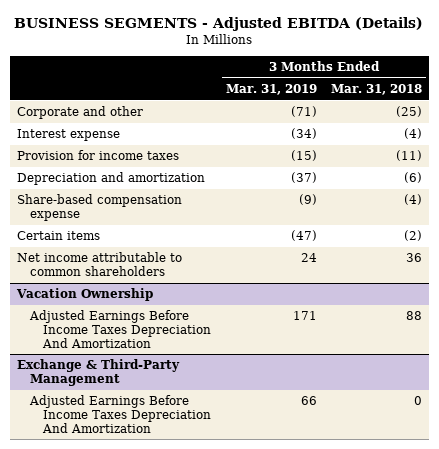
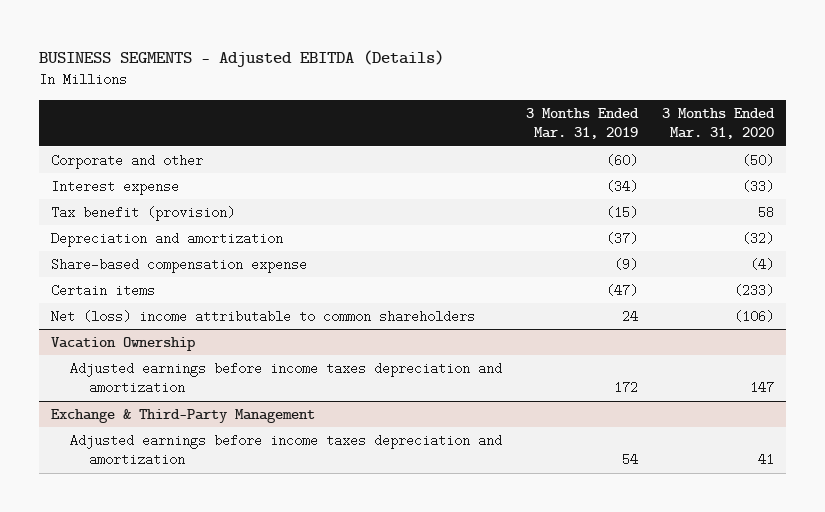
[330,84,422,96] Mar. 31, 2018 -> none
none -> [662,107,776,140] 3 Months Ended Mar. 31, 2020
[290,106,317,118] (71) -> [606,153,639,167] (60)
[16,150,179,161] Provision for income taxes -> [50,205,235,221] Tax benefit (provision)
[16,252,182,276] Net income attributable to common shareholders -> [50,309,475,323] Net (loss) income attributable to common shareholders
[29,310,212,348] Adjusted Earnings Before Income Taxes Depreciation And Amortization -> [69,361,502,395] Adjusted earnings before income taxes depreciation and amortization
[292,311,317,321] 171 -> [614,381,639,395] 172
[29,395,212,433] Adjusted Earnings Before Income Taxes Depreciation And Amortization -> [69,433,502,467] Adjusted earnings before income taxes depreciation and amortization
[300,396,317,406] 66 -> [622,453,639,467] 54

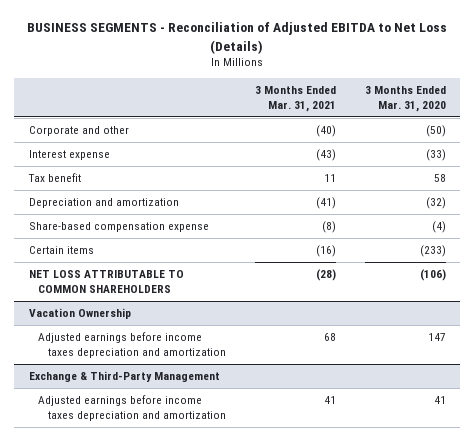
[38,49,444,67] BUSINESS SEGMENTS - Adjusted EBITDA (Details) -> [27,22,448,54] BUSINESS SEGMENTS - Reconciliation of Adjusted EBITDA to Net Loss (Details)
[526,107,640,140] 3 Months Ended Mar. 31, 2019 -> none
none -> [255,86,337,113] 3 Months Ended Mar. 31, 2021
[50,205,235,221] Tax benefit (provision) -> [27,173,81,183] Tax benefit
[50,309,475,323] Net (loss) income attributable to common shareholders -> [28,270,184,293] NET LOSS ATTRIBUTABLE TO COMMON SHAREHOLDERS

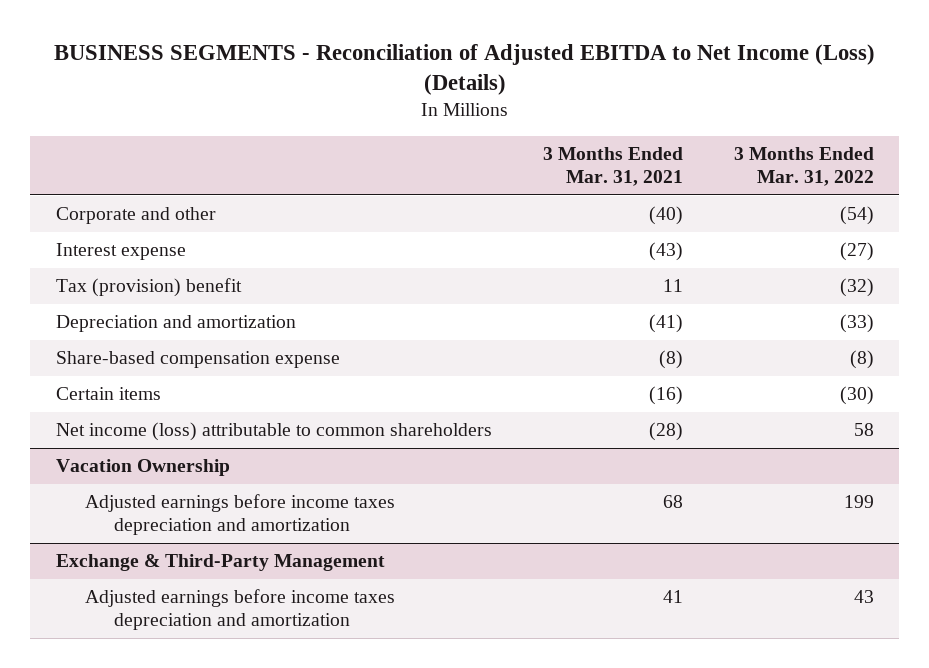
[27,22,448,54] BUSINESS SEGMENTS - Reconciliation of Adjusted EBITDA to Net Loss (Details) -> [53,44,875,96] BUSINESS SEGMENTS - Reconciliation of Adjusted EBITDA to Net Income (Loss) (Details)
[365,86,447,113] 3 Months Ended Mar. 31, 2020 -> none
none -> [733,147,874,187] 3 Months Ended Mar. 31, 2022
[27,173,81,183] Tax benefit -> [55,278,242,298] Tax (provision) benefit
[28,270,184,293] NET LOSS ATTRIBUTABLE TO COMMON SHAREHOLDERS -> [55,422,492,442] Net income (loss) attributable to common shareholders

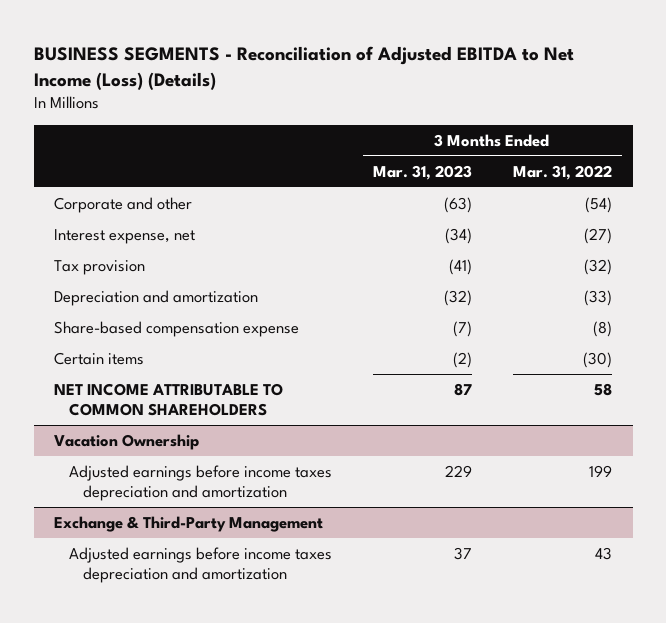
[542,147,683,187] 3 Months Ended Mar. 31, 2021 -> none
none -> [372,164,472,180] Mar. 31, 2023
[55,243,186,261] Interest expense -> [54,228,196,244] Interest expense, net
[55,278,242,298] Tax (provision) benefit -> [54,259,146,275] Tax provision
[55,422,492,442] Net income (loss) attributable to common shareholders -> [54,382,284,417] NET INCOME ATTRIBUTABLE TO COMMON SHAREHOLDERS

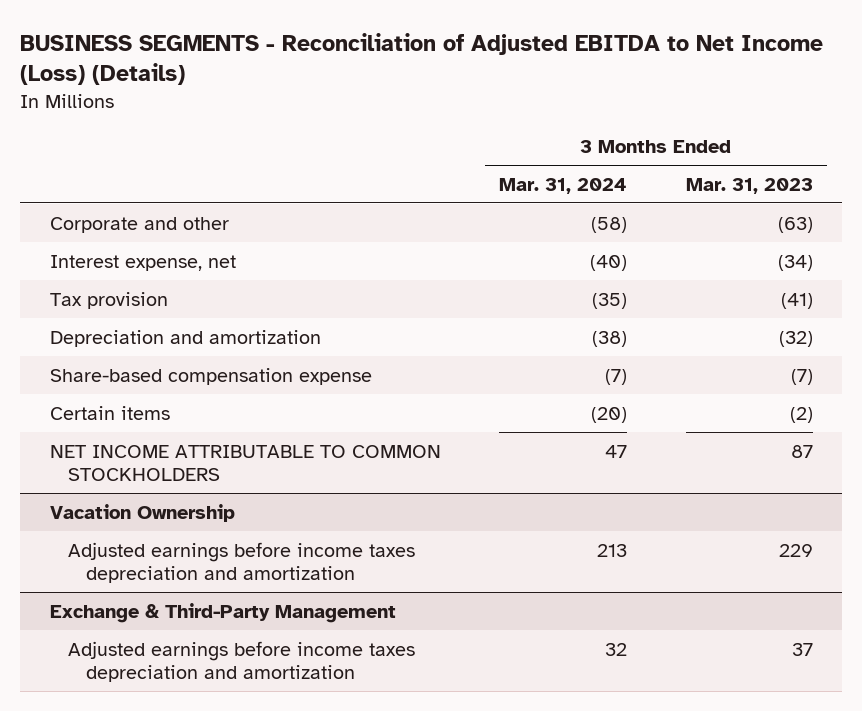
[513,164,613,180] Mar. 31, 2022 -> none
none -> [499,177,628,194] Mar. 31, 2024
[54,382,284,417] NET INCOME ATTRIBUTABLE TO COMMON SHAREHOLDERS -> [49,444,441,481] NET INCOME ATTRIBUTABLE TO COMMON STOCKHOLDERS

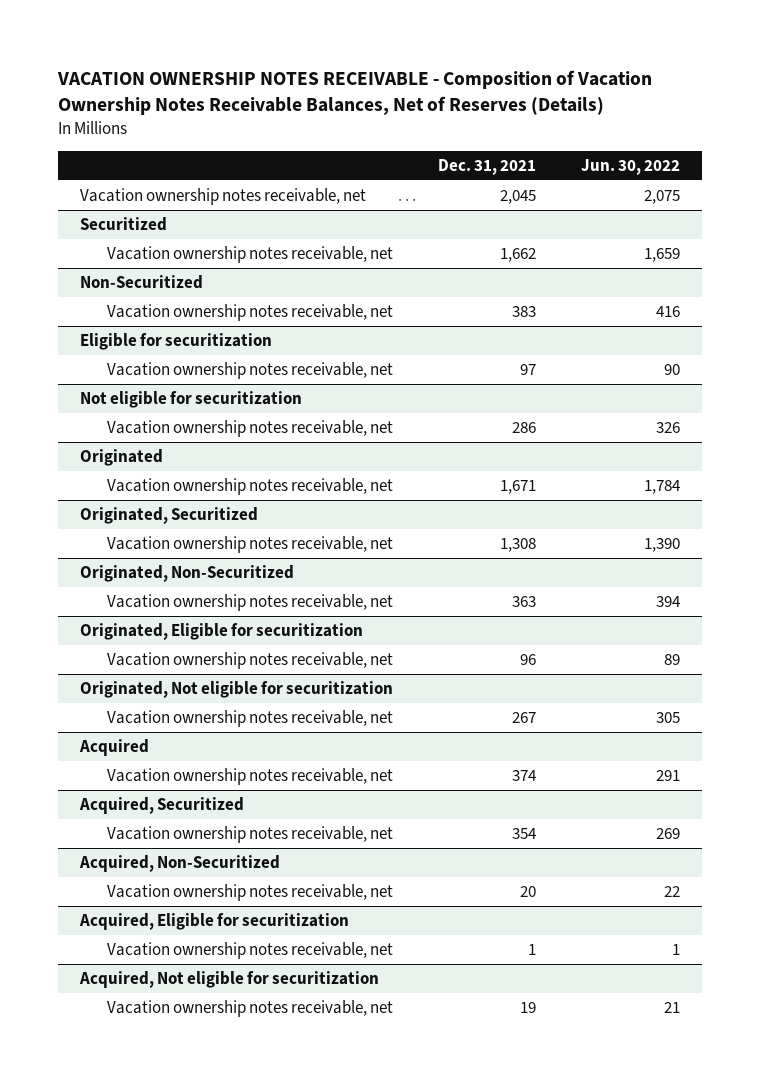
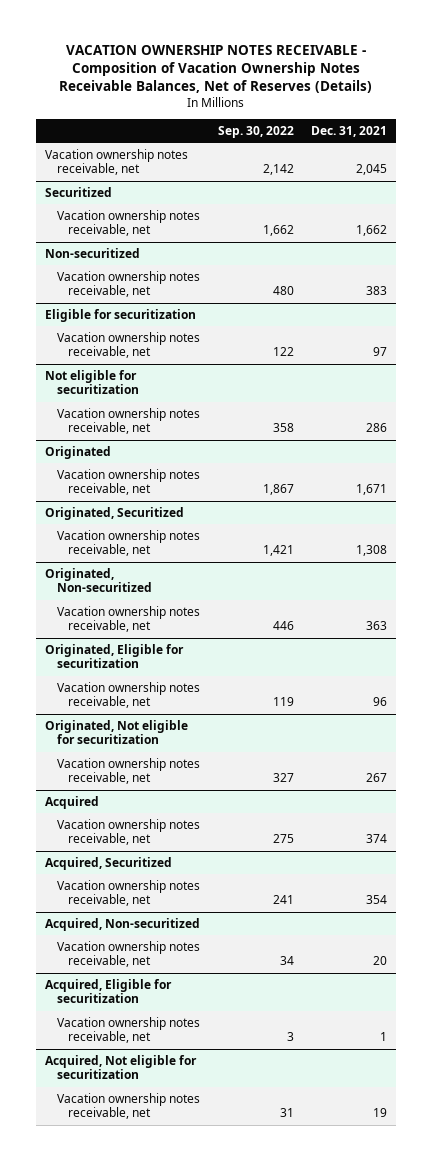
[580,158,680,175] Jun. 30, 2022 -> none
none -> [217,126,294,139] Sep. 30, 2022
[80,274,204,289] Non-Securitized -> [45,247,141,258] Non-securitized
[80,564,295,582] Originated, Non-Securitized -> [45,567,152,593] Originated, Non-securitized
[79,854,281,872] Acquired, Non-Securitized -> [45,917,201,931] Acquired, Non-securitized

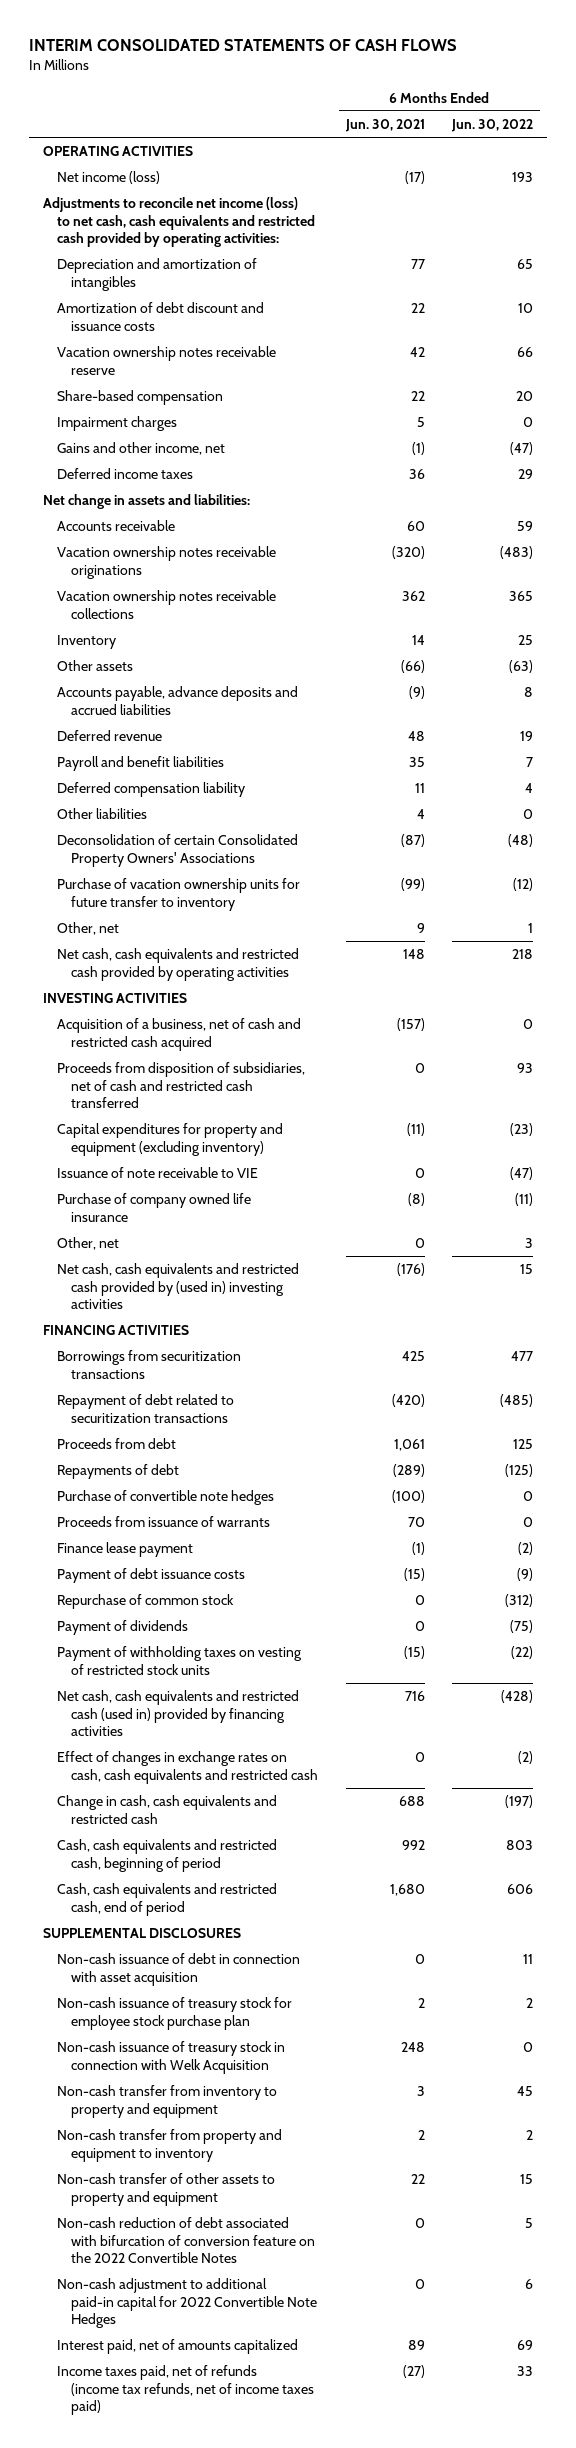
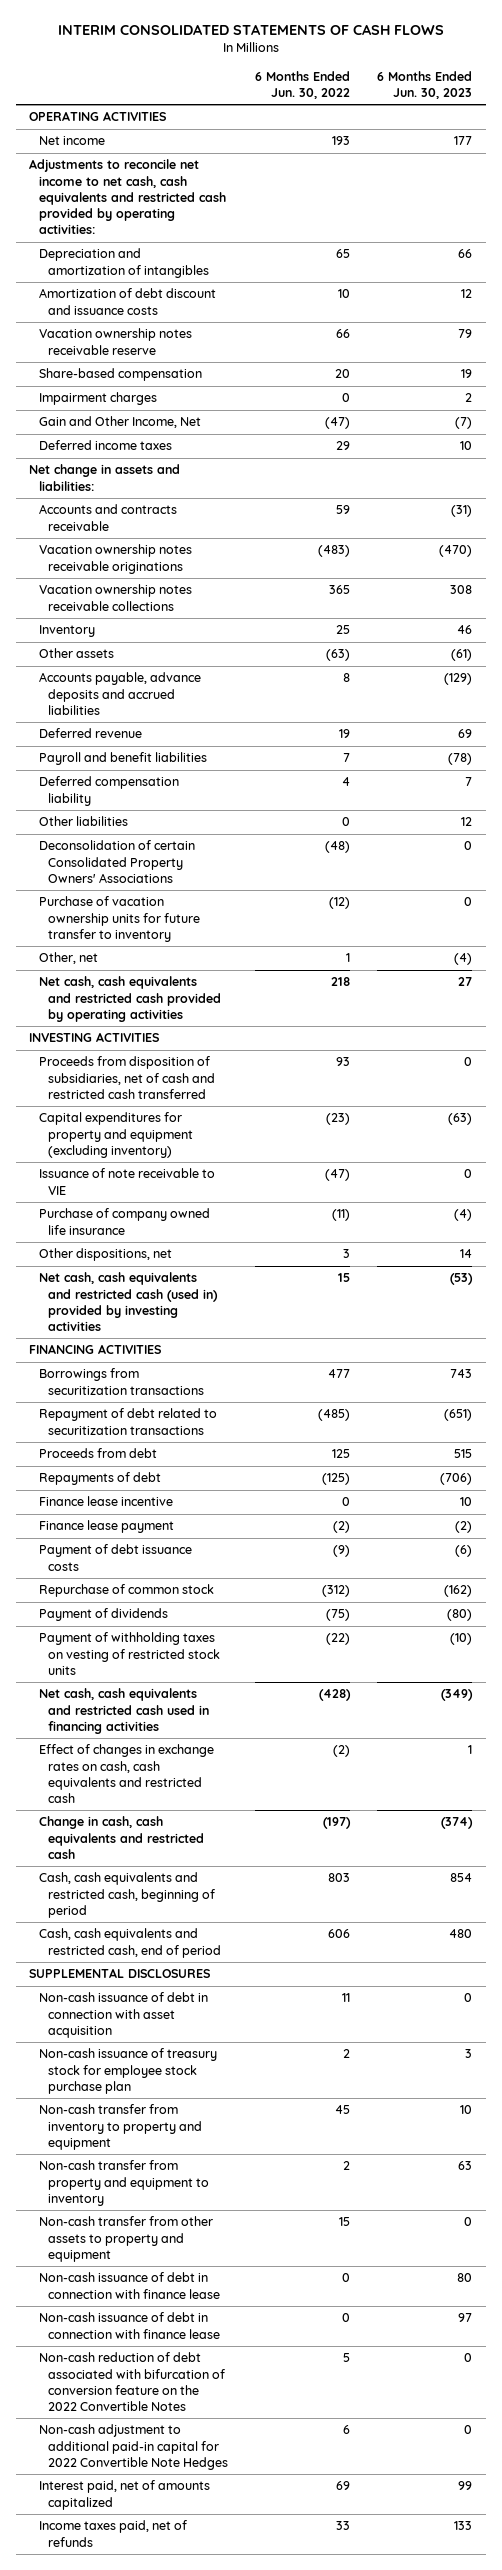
[344,119,425,133] Jun. 30, 2021 -> none
none -> [377,70,473,100] 6 Months Ended Jun. 30, 2023
[57,171,161,185] Net income (loss) -> [38,136,105,146] Net income
[43,197,316,247] Adjustments to reconcile net income (loss) to net cash, cash equivalents and restricted cash provided by operating activities: -> [29,159,226,235] Adjustments to reconcile net income to net cash, cash equivalents and restricted cash provided by operating activities:
[57,442,226,456] Gains and other income, net -> [38,416,201,429] Gain and Other Income, Net
[57,520,176,532] Accounts receivable -> [38,504,177,531] Accounts and contracts receivable
[57,1018,302,1051] Acquisition of a business, net of cash and restricted cash acquired -> none
[57,1237,120,1251] Other, net -> [38,1248,172,1262] Other dispositions, net
[57,1263,300,1309] Net cash, cash equivalents and restricted cash provided by (used in) investing activities -> [38,1272,219,1331] Net cash, cash equivalents and restricted cash (used in) provided by investing activities
[57,1490,275,1506] Purchase of convertible note hedges -> none
[57,1516,271,1528] Proceeds from issuance of warrants -> none
none -> [38,1496,173,1507] Finance lease incentive
[57,1690,300,1736] Net cash, cash equivalents and restricted cash (used in) provided by financing activities -> [38,1688,210,1734] Net cash, cash equivalents and restricted cash used in financing activities
[57,2041,286,2074] Non-cash issuance of treasury stock in connection with Welk Acquisition -> none
[57,2173,276,2206] Non-cash transfer of other assets to property and equipment -> [38,2216,213,2262] Non-cash transfer from other assets to property and equipment
none -> [38,2272,221,2299] Non-cash issuance of debt in connection with finance lease
none -> [38,2312,221,2339] Non-cash issuance of debt in connection with finance lease
[57,2365,314,2415] Income taxes paid, net of refunds (income tax refunds, net of income taxes paid) -> [38,2520,187,2547] Income taxes paid, net of refunds

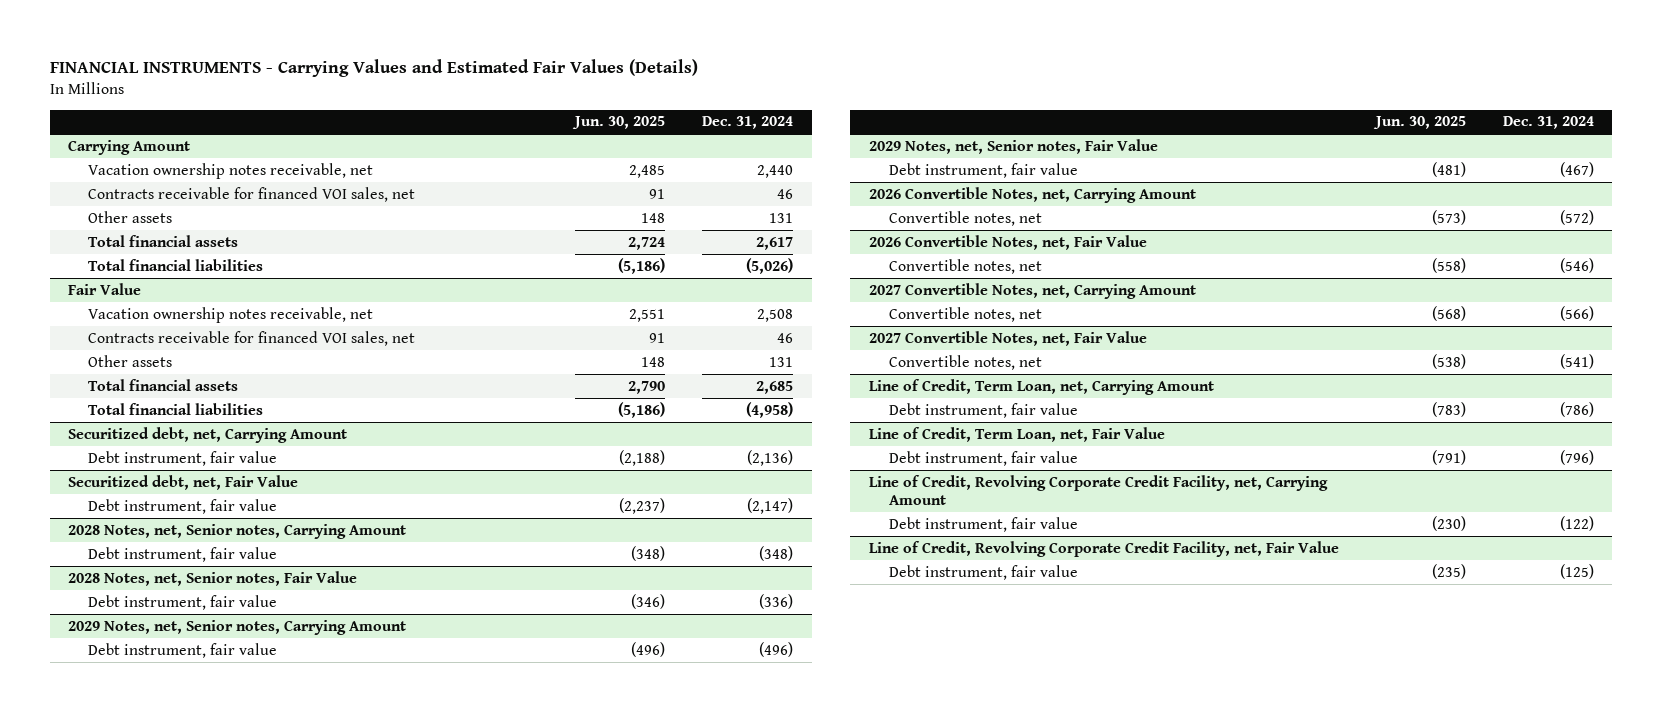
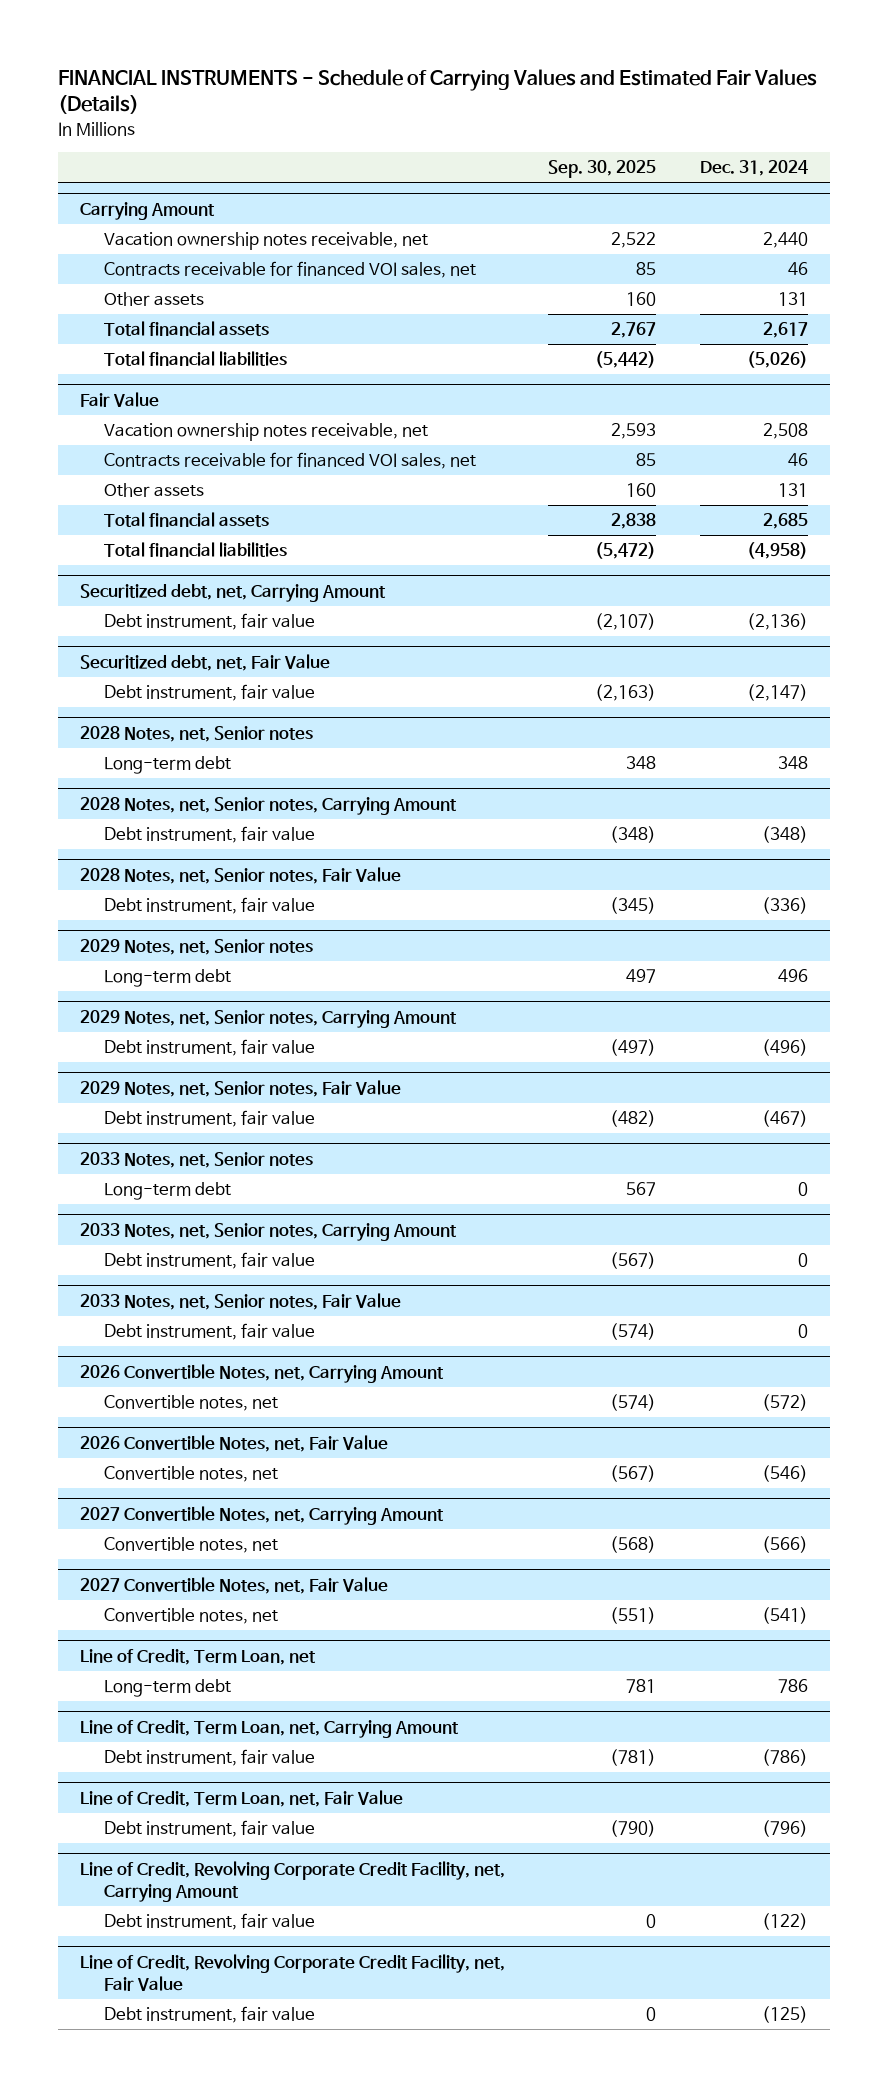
[49,59,698,78] FINANCIAL INSTRUMENTS - Carrying Values and Estimated Fair Values (Details) -> [58,68,818,115] FINANCIAL INSTRUMENTS - Schedule of Carrying Values and Estimated Fair Values (Details)
[572,116,666,130] Jun. 30, 2025 -> none
none -> [548,160,657,179] Sep. 30, 2025
none -> [79,726,313,743] 2028 Notes, net, Senior notes
none -> [104,756,232,775] Long-term debt
none -> [79,939,313,956] 2029 Notes, net, Senior notes
none -> [104,969,232,988] Long-term debt
none -> [79,1152,313,1169] 2033 Notes, net, Senior notes
none -> [104,1182,232,1201] Long-term debt
none -> [79,1223,457,1242] 2033 Notes, net, Senior notes, Carrying Amount
none -> [104,1252,316,1270] Debt instrument, fair value
none -> [79,1293,401,1311] 2033 Notes, net, Senior notes, Fair Value
none -> [104,1323,316,1341] Debt instrument, fair value
none -> [79,1649,316,1666] Line of Credit, Term Loan, net
none -> [104,1679,232,1698] Long-term debt

